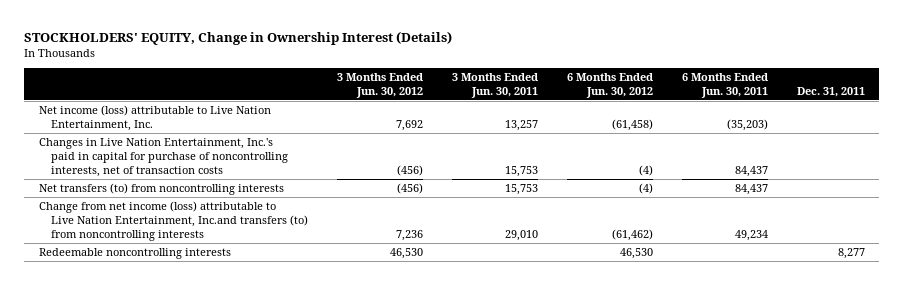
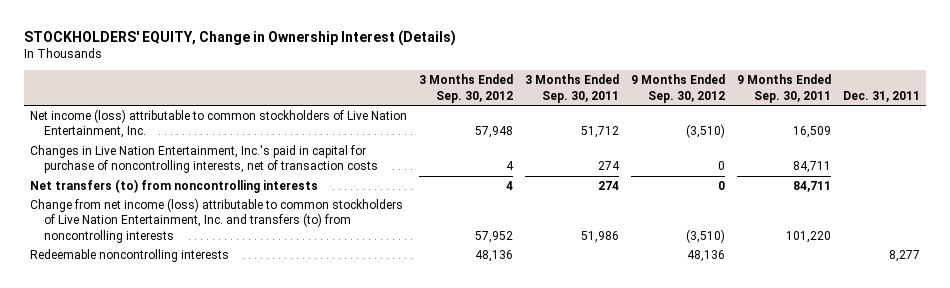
[337,72,424,98] 3 Months Ended Jun. 30, 2012 -> none
[451,72,538,98] 3 Months Ended Jun. 30, 2011 -> none
[566,72,653,98] 6 Months Ended Jun. 30, 2012 -> none
[681,72,768,98] 6 Months Ended Jun. 30, 2011 -> none
none -> [418,74,513,103] 3 Months Ended Sep. 30, 2012
none -> [524,74,619,103] 3 Months Ended Sep. 30, 2011
none -> [631,74,726,103] 9 Months Ended Sep. 30, 2012
none -> [737,74,832,103] 9 Months Ended Sep. 30, 2011
[38,105,271,131] Net income (loss) attributable to Live Nation Entertainment, Inc. -> [29,108,407,139] Net income (loss) attributable to common stockholders of Live Nation Entertainment, Inc.
[38,201,309,241] Change from net income (loss) attributable to Live Nation Entertainment, Inc.and transfers (to) from noncontrolling interests -> [29,197,403,243] Change from net income (loss) attributable to common stockholders of Live Nation Entertainment, Inc. and transfers (to) from noncontrolling interests

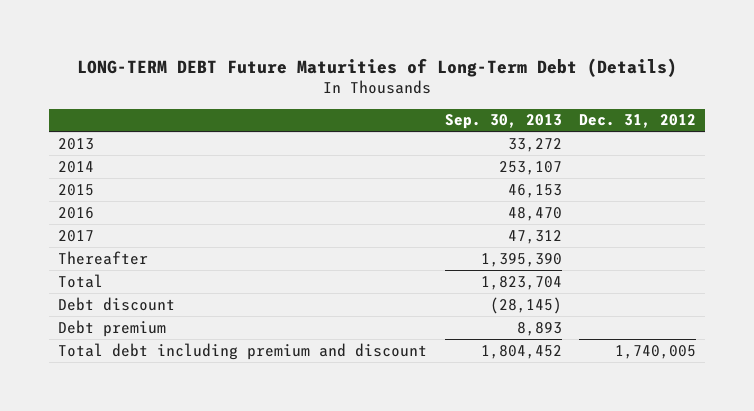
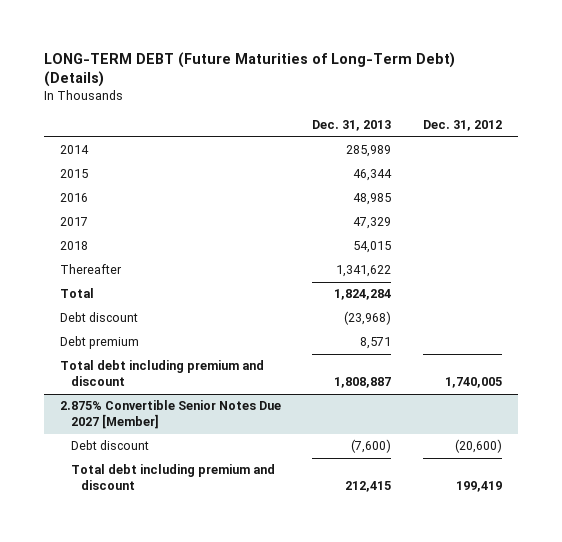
[77,57,678,77] LONG-TERM DEBT Future Maturities of Long-Term Debt (Details) -> [43,51,455,88] LONG-TERM DEBT (Future Maturities of Long-Term Debt) (Details)
[444,114,562,130] Sep. 30, 2013 -> none
none -> [312,120,392,132] Dec. 31, 2013
[57,137,94,150] 2013 -> none
none -> [59,241,88,251] 2018
none -> [59,400,281,430] 2.875% Convertible Senior Notes Due 2027 [Member]
none -> [70,440,149,451] Debt discount
none -> [70,464,275,491] Total debt including premium and discount

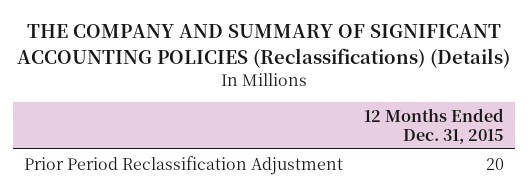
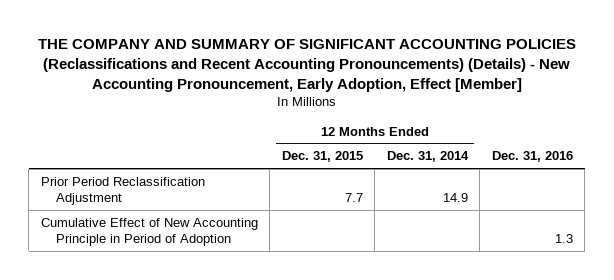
[17,24,511,68] THE COMPANY AND SUMMARY OF SIGNIFICANT ACCOUNTING POLICIES (Reclassifications) (Details) -> [37,38,576,92] THE COMPANY AND SUMMARY OF SIGNIFICANT ACCOUNTING POLICIES (Reclassifications and Recent Accounting Pronouncements) (Details) - New Accounting Pronouncement, Early Adoption, Effect [Member]
none -> [386,151,469,163] Dec. 31, 2014
none -> [491,151,573,163] Dec. 31, 2016
[486,158,505,171] 20 -> [344,192,363,202] 7.7
none -> [40,217,258,246] Cumulative Effect of New Accounting Principle in Period of Adoption

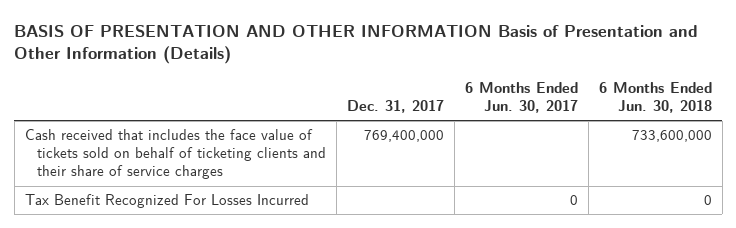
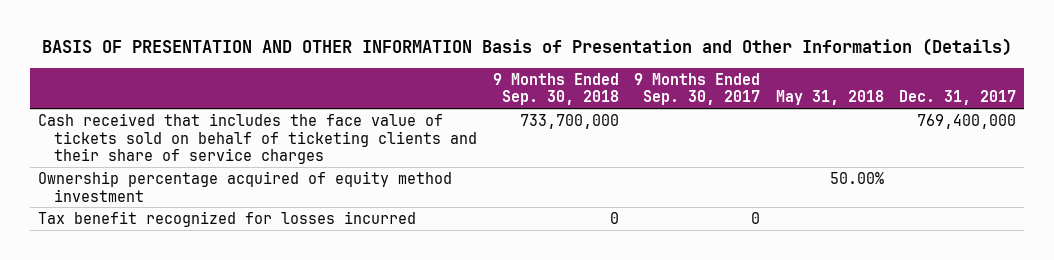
[464,81,578,113] 6 Months Ended Jun. 30, 2017 -> none
[598,81,712,113] 6 Months Ended Jun. 30, 2018 -> none
none -> [492,72,619,106] 9 Months Ended Sep. 30, 2018
none -> [634,72,761,106] 9 Months Ended Sep. 30, 2017
none -> [775,90,884,106] May 31, 2018
none -> [38,170,453,202] Ownership percentage acquired of equity method investment
[24,194,309,209] Tax Benefit Recognized For Losses Incurred -> [38,210,417,227] Tax benefit recognized for losses incurred

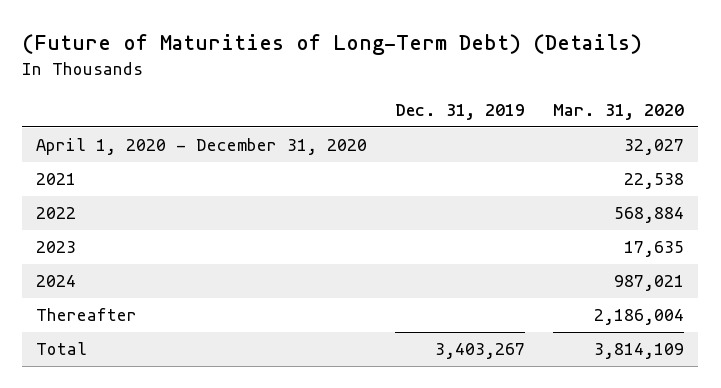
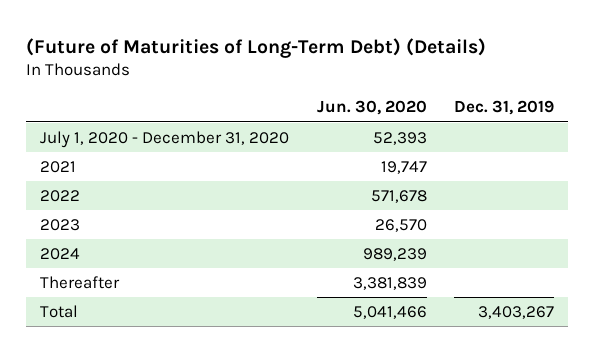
[553,103,685,120] Mar. 31, 2020 -> none
none -> [316,100,427,116] Jun. 30, 2020
[36,138,368,156] April 1, 2020 - December 31, 2020 -> [40,131,290,149] July 1, 2020 - December 31, 2020

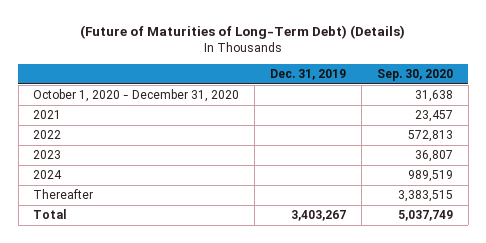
[316,100,427,116] Jun. 30, 2020 -> none
none -> [376,69,453,82] Sep. 30, 2020
[40,131,290,149] July 1, 2020 - December 31, 2020 -> [33,89,240,103] October 1, 2020 - December 31, 2020

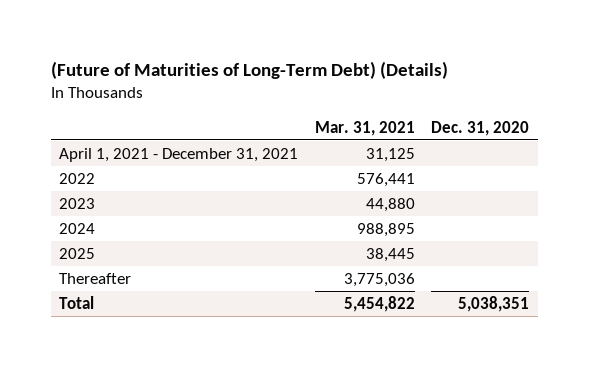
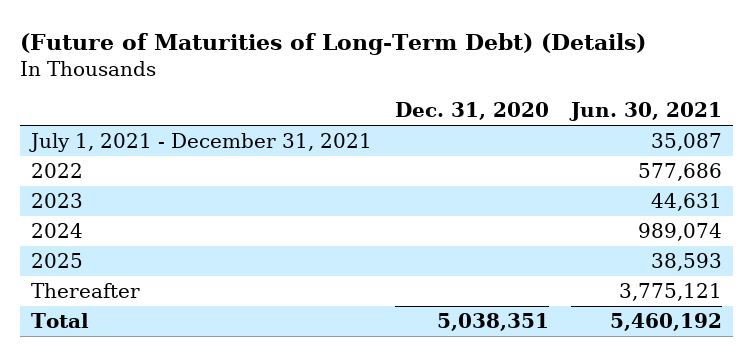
[314,120,415,136] Mar. 31, 2021 -> none
none -> [569,102,723,122] Jun. 30, 2021
[59,147,299,162] April 1, 2021 - December 31, 2021 -> [29,132,373,152] July 1, 2021 - December 31, 2021

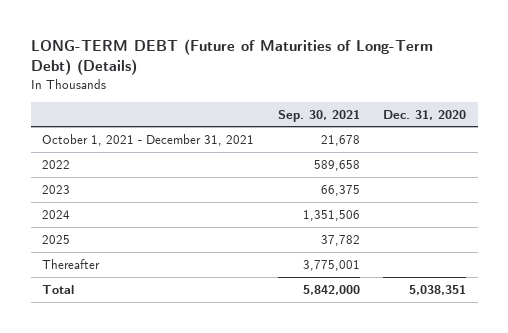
[19,32,646,55] (Future of Maturities of Long-Term Debt) (Details) -> [30,38,433,76] LONG-TERM DEBT (Future of Maturities of Long-Term Debt) (Details)
[569,102,723,122] Jun. 30, 2021 -> none
none -> [277,109,360,122] Sep. 30, 2021
[29,132,373,152] July 1, 2021 - December 31, 2021 -> [42,133,255,146] October 1, 2021 - December 31, 2021

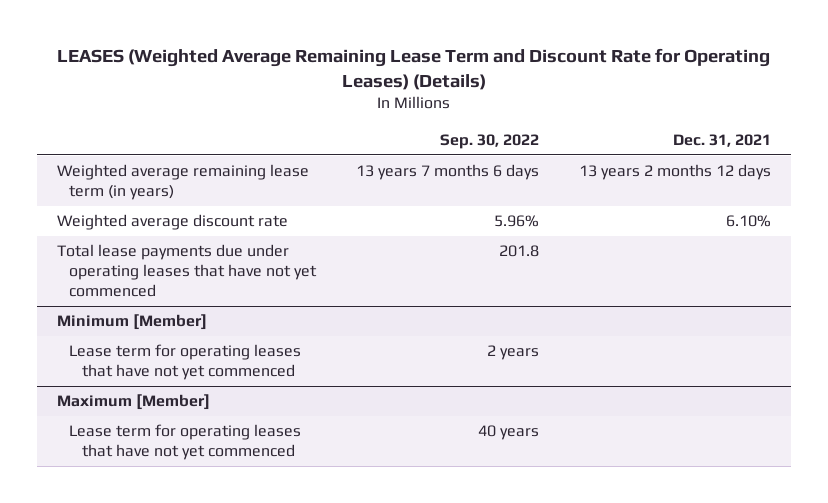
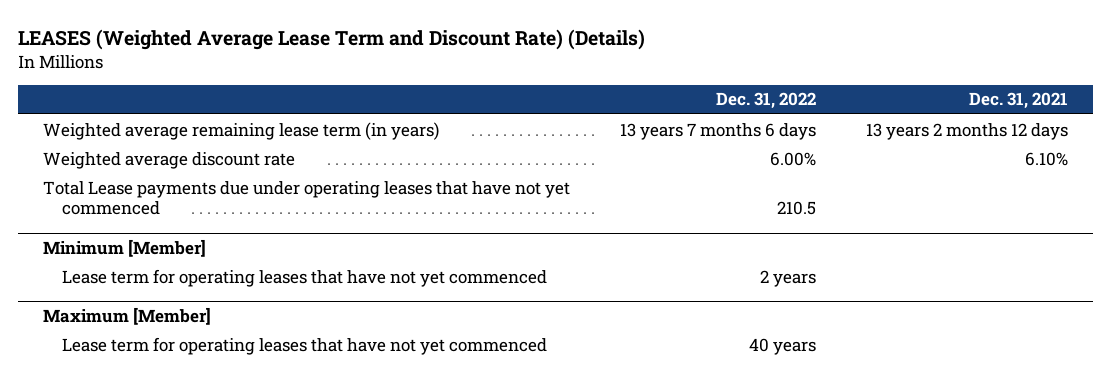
[56,48,770,90] LEASES (Weighted Average Remaining Lease Term and Discount Rate for Operating Leases) (Details) -> [18,28,646,50] LEASES (Weighted Average Lease Term and Discount Rate) (Details)
[440,133,540,149] Sep. 30, 2022 -> none
none -> [716,92,817,110] Dec. 31, 2022
[57,244,318,297] Total lease payments due under operating leases that have not yet commenced -> [43,180,571,216] Total Lease payments due under operating leases that have not yet commenced

